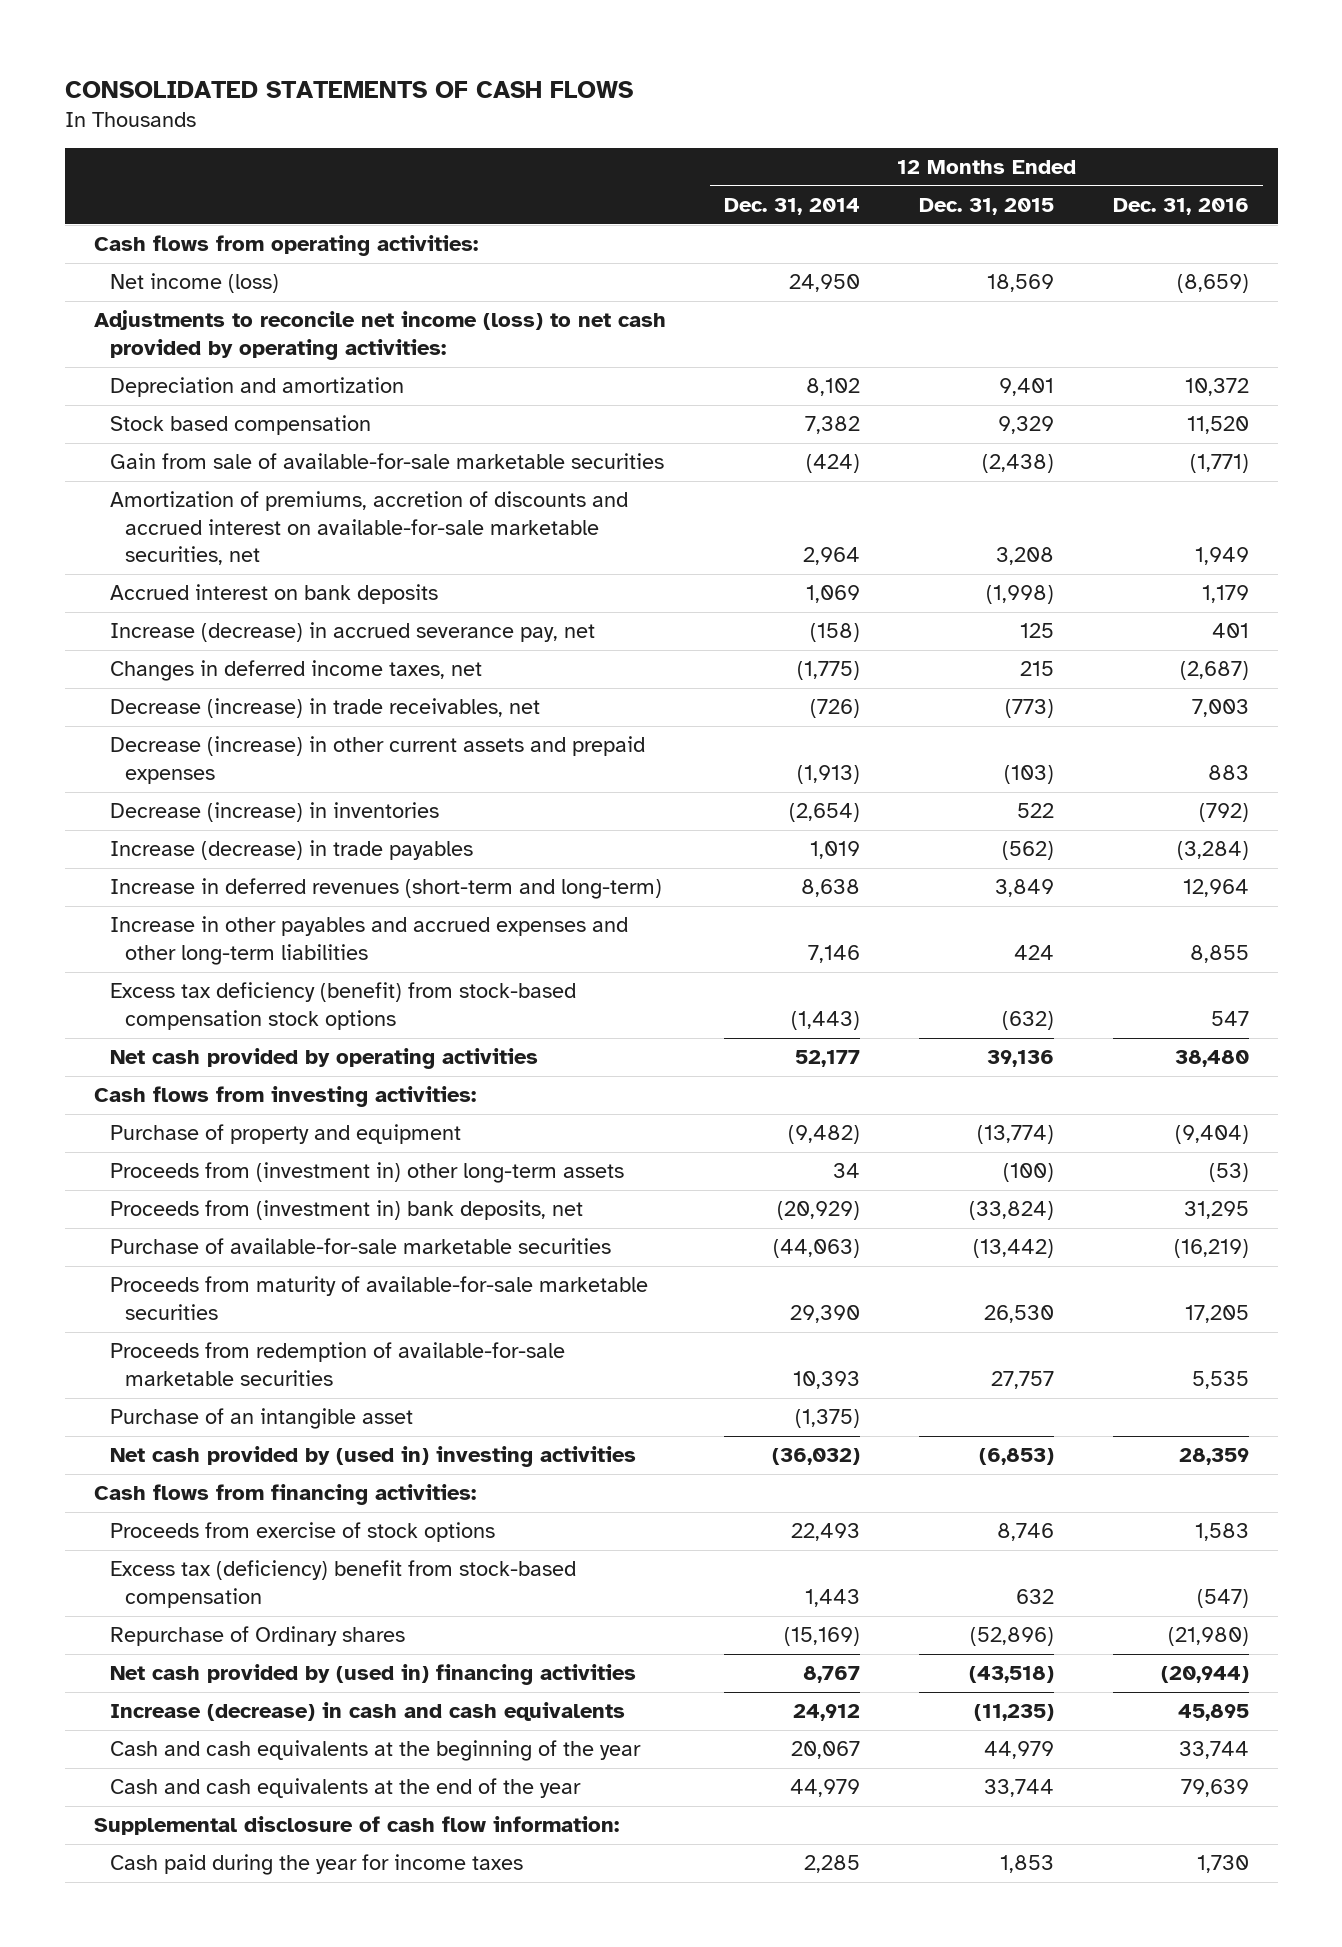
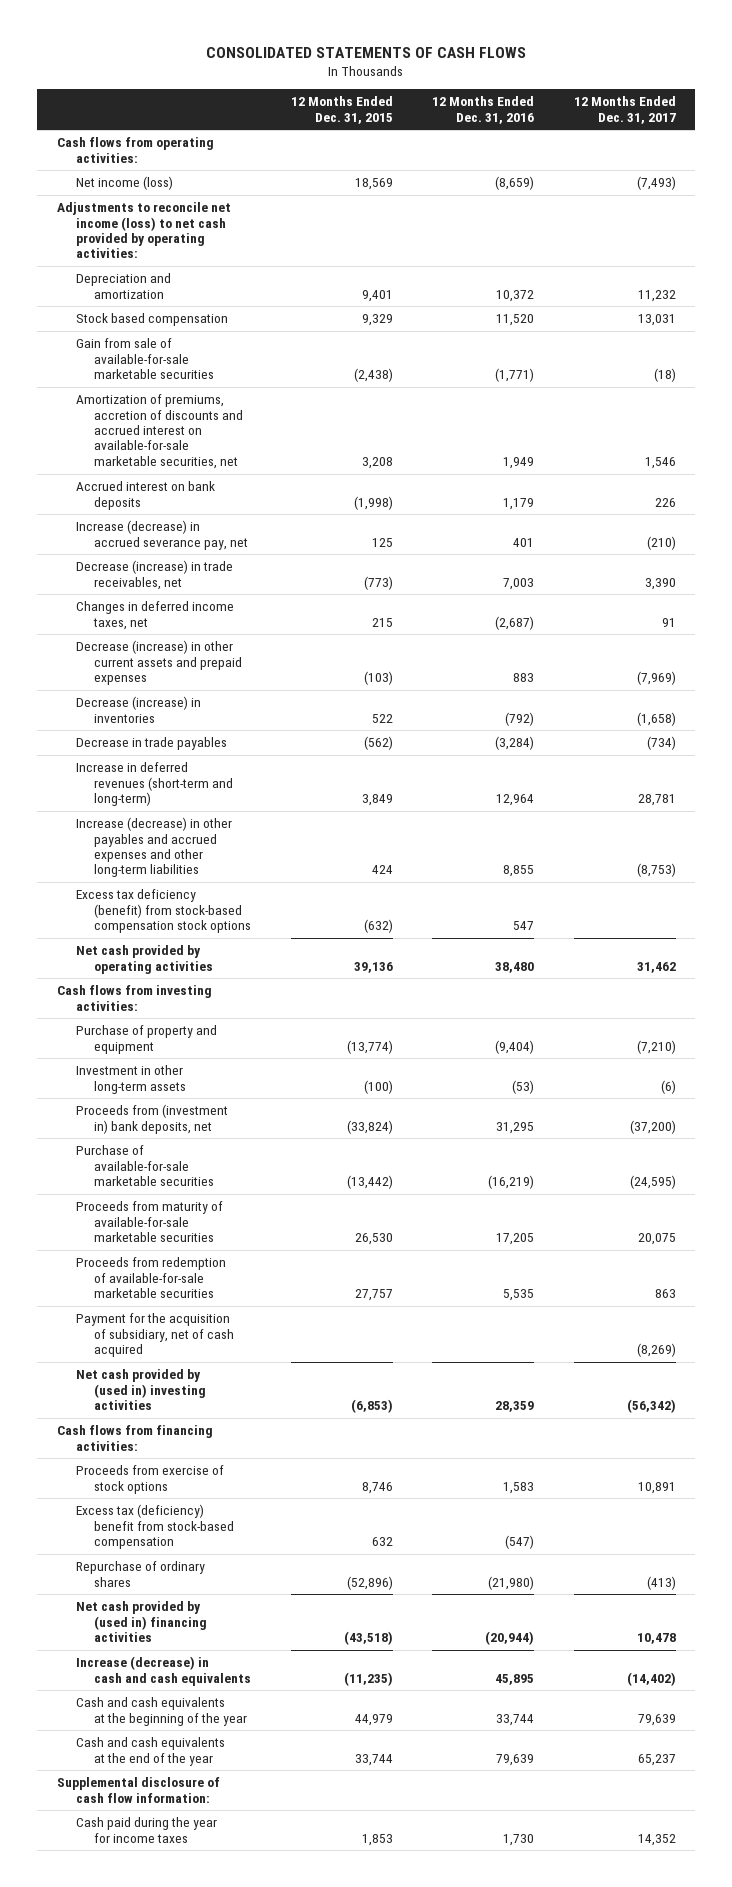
[724,198,861,216] Dec. 31, 2014 -> none
none -> [573,96,676,124] 12 Months Ended Dec. 31, 2017
[109,660,482,682] Changes in deferred income taxes, net -> [75,601,234,630] Changes in deferred income taxes, net
[109,840,473,861] Increase (decrease) in trade payables -> [75,737,227,751] Decrease in trade payables
[109,916,628,965] Increase in other payables and accrued expenses and other long-term liabilities -> [75,817,232,878] Increase (decrease) in other payables and accrued expenses and other long-term liabilities
[109,1162,624,1184] Proceeds from (investment in) other long-term assets -> [75,1065,187,1094] Investment in other long-term assets
[109,1408,413,1430] Purchase of an intangible asset -> none
none -> [75,1313,235,1358] Payment for the acquisition of subsidiary, net of cash acquired
[109,1626,405,1647] Repurchase of Ordinary shares -> [75,1561,205,1587] Repurchase of ordinary shares

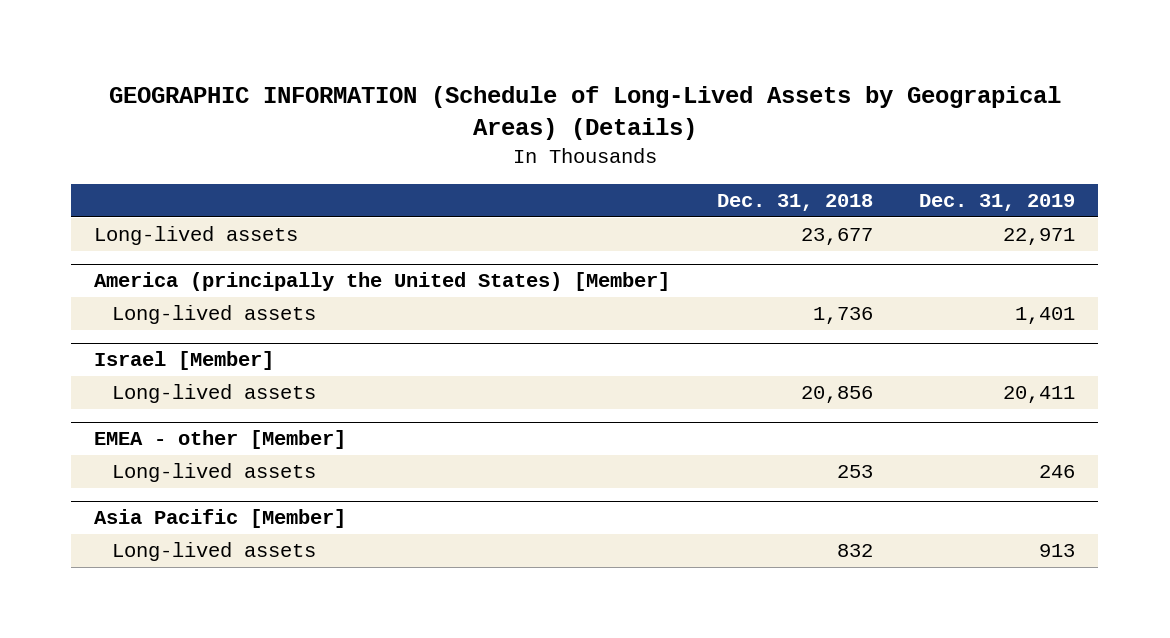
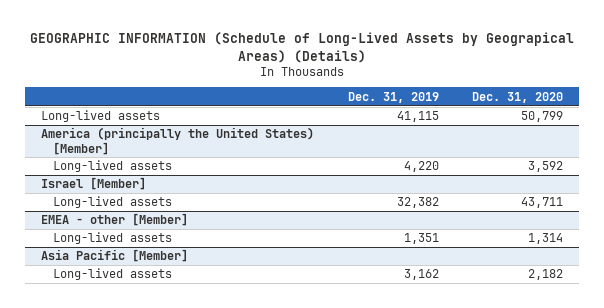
[716,194,873,212] Dec. 31, 2018 -> none
none -> [471,91,563,103] Dec. 31, 2020
[1003,228,1076,246] 22,971 -> [396,111,439,123] 41,115
[1015,307,1076,325] 1,401 -> [403,161,439,173] 4,220
[1003,386,1076,404] 20,411 -> [396,197,439,209] 32,382
[1039,465,1076,479] 246 -> [403,233,439,245] 1,351
[1039,544,1076,558] 913 -> [403,269,439,281] 3,162

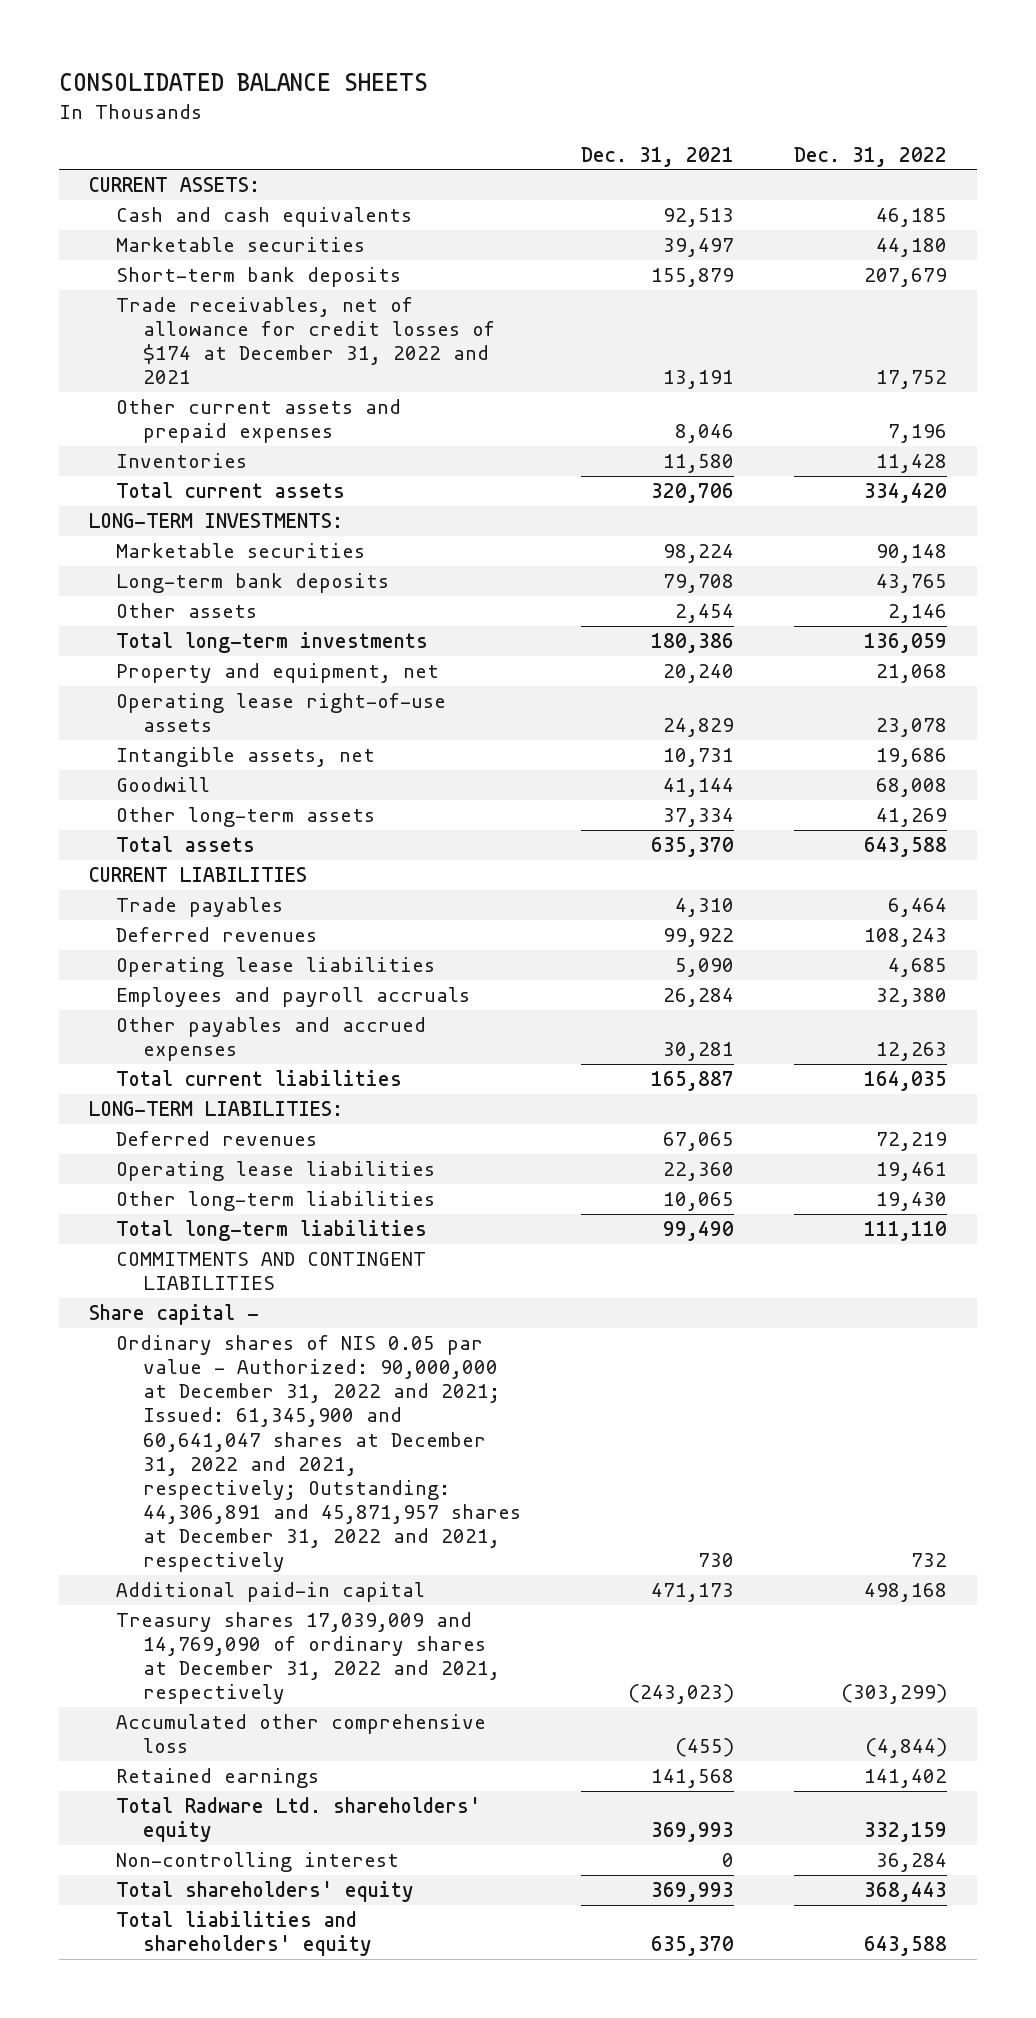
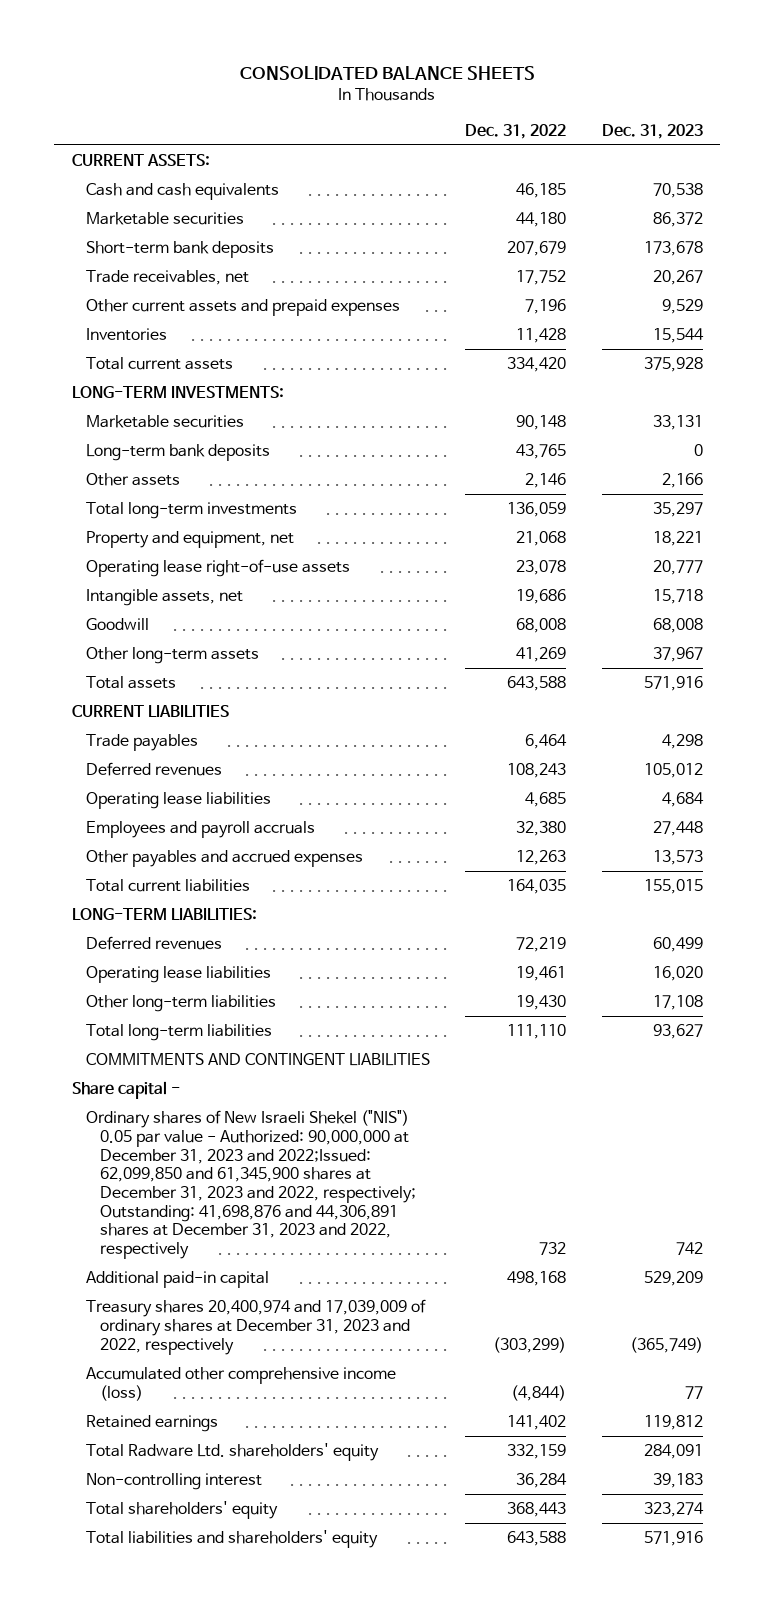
[580,146,734,167] Dec. 31, 2021 -> none
none -> [601,123,703,139] Dec. 31, 2023
[115,296,495,385] Trade receivables, net of allowance for credit losses of $174 at December 31, 2022 and 2021 -> [86,270,250,286] Trade receivables, net
[115,1334,521,1573] Ordinary shares of NIS 0.05 par value - Authorized: 90,000,000 at December 31, 2022 and 2021; Issued: 61,345,900 and 60,641,047 shares at December 31, 2022 and 2021, respectively; Outstanding: 44,306,891 and 45,871,957 shares at December 31, 2022 and 2021, respectively -> [86,1110,417,1259] Ordinary shares of New Israeli Shekel ("NIS") 0.05 par value - Authorized: 90,000,000 at December 31, 2023 and 2022;Issued: 62,099,850 and 61,345,900 shares at December 31, 2023 and 2022, respectively; Outstanding: 41,698,876 and 44,306,891 shares at December 31, 2023 and 2022, respectively
[115,1611,500,1705] Treasury shares 17,039,009 and 14,769,090 of ordinary shares at December 31, 2022 and 2021, respectively -> [86,1299,427,1355] Treasury shares 20,400,974 and 17,039,009 of ordinary shares at December 31, 2023 and 2022, respectively
[115,1713,486,1754] Accumulated other comprehensive loss -> [86,1367,397,1401] Accumulated other comprehensive income (loss)

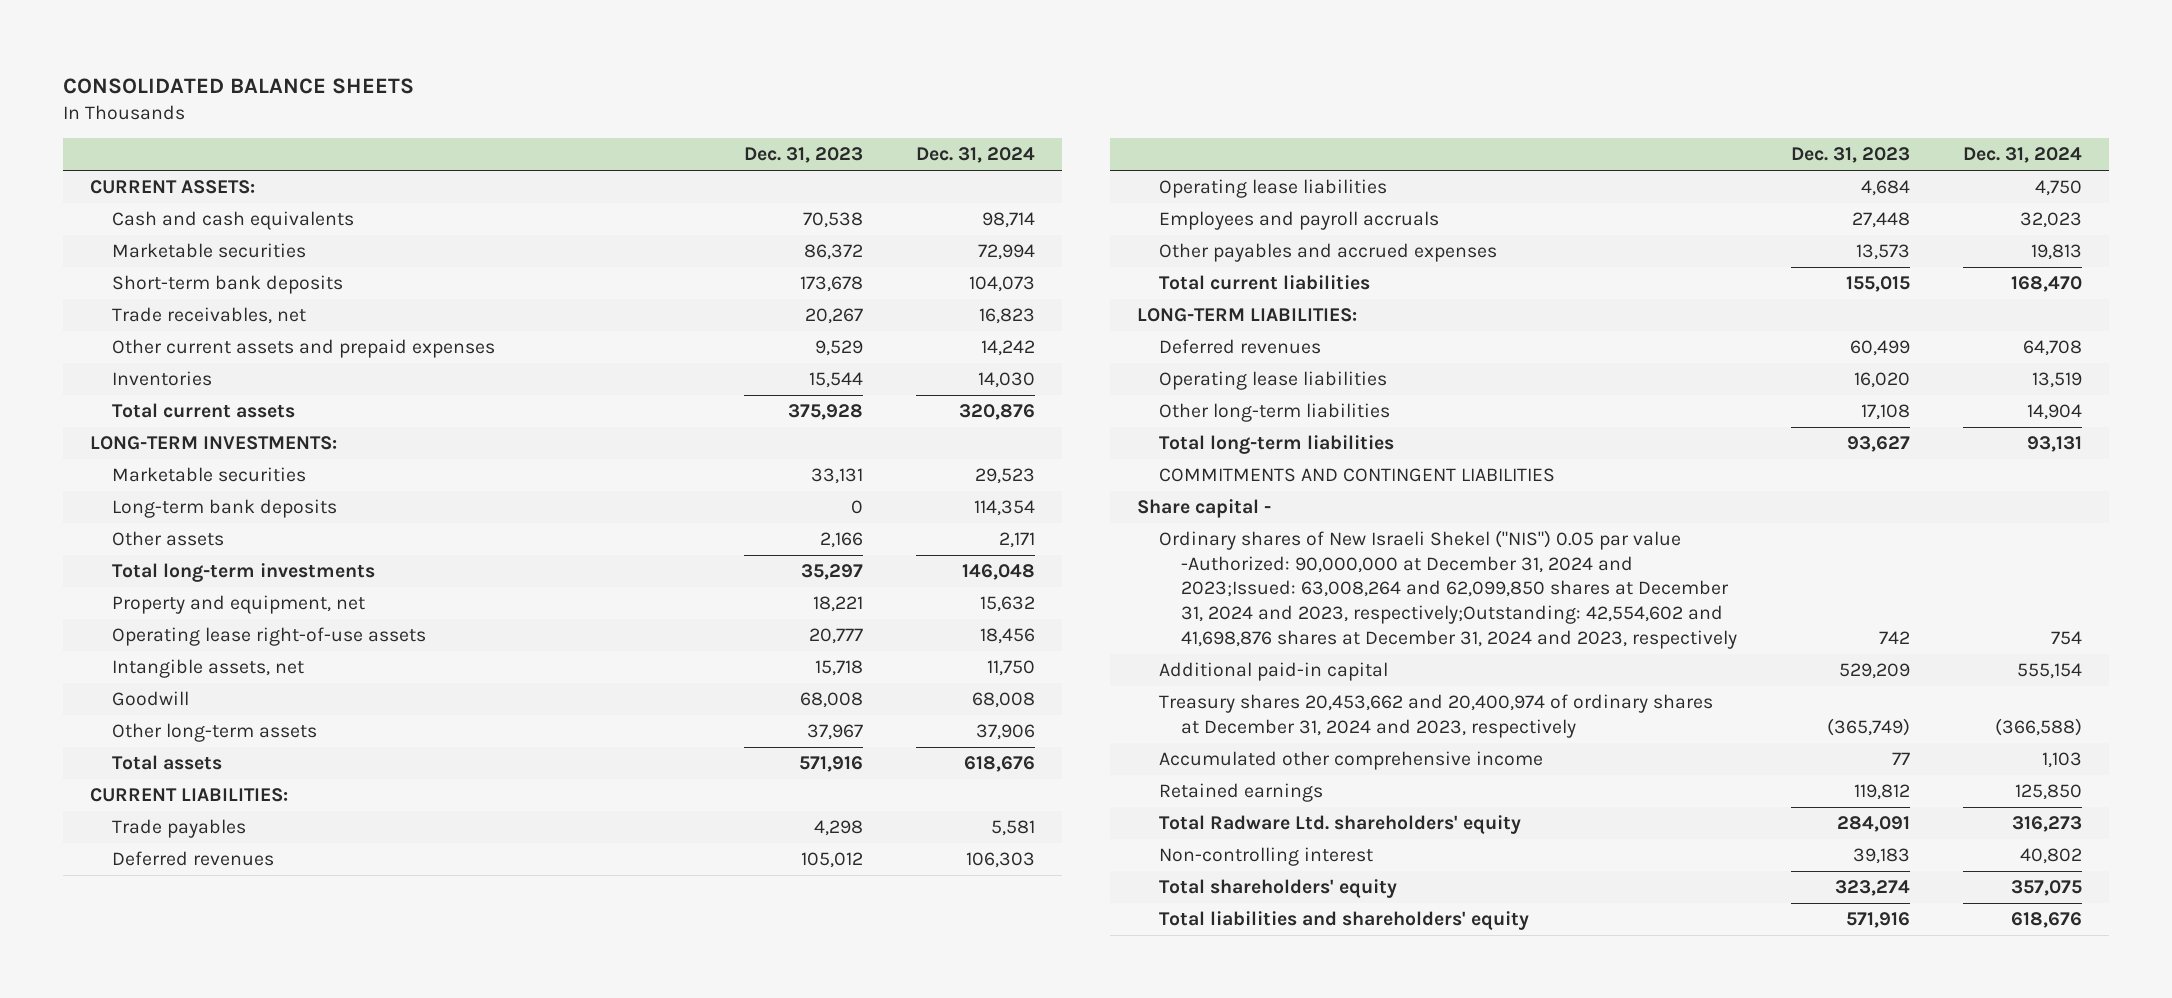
[465,123,567,139] Dec. 31, 2022 -> none
none -> [916,147,1036,164] Dec. 31, 2024
[71,705,229,718] CURRENT LIABILITIES -> [89,788,288,803] CURRENT LIABILITIES:
[86,1110,417,1259] Ordinary shares of New Israeli Shekel ("NIS") 0.05 par value - Authorized: 90,000,000 at December 31, 2023 and 2022;Issued: 62,099,850 and 61,345,900 shares at December 31, 2023 and 2022, respectively; Outstanding: 41,698,876 and 44,306,891 shares at December 31, 2023 and 2022, respectively -> [1159,530,1738,649] Ordinary shares of New Israeli Shekel ("NIS") 0.05 par value -Authorized: 90,000,000 at December 31, 2024 and 2023;Issued: 63,008,264 and 62,099,850 shares at December 31, 2024 and 2023, respectively;Outstanding: 42,554,602 and 41,698,876 shares at December 31, 2024 and 2023, respectively
[86,1299,427,1355] Treasury shares 20,400,974 and 17,039,009 of ordinary shares at December 31, 2023 and 2022, respectively -> [1159,694,1714,738] Treasury shares 20,453,662 and 20,400,974 of ordinary shares at December 31, 2024 and 2023, respectively
[86,1367,397,1401] Accumulated other comprehensive income (loss) -> [1159,751,1544,771] Accumulated other comprehensive income

